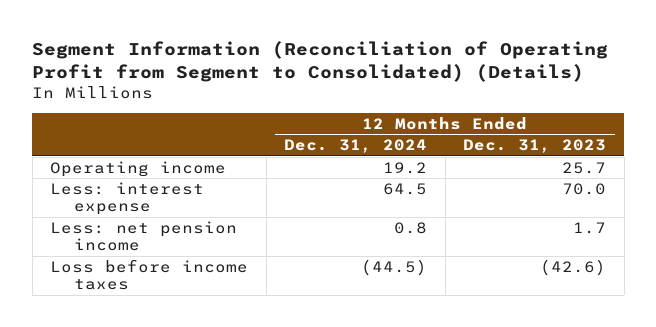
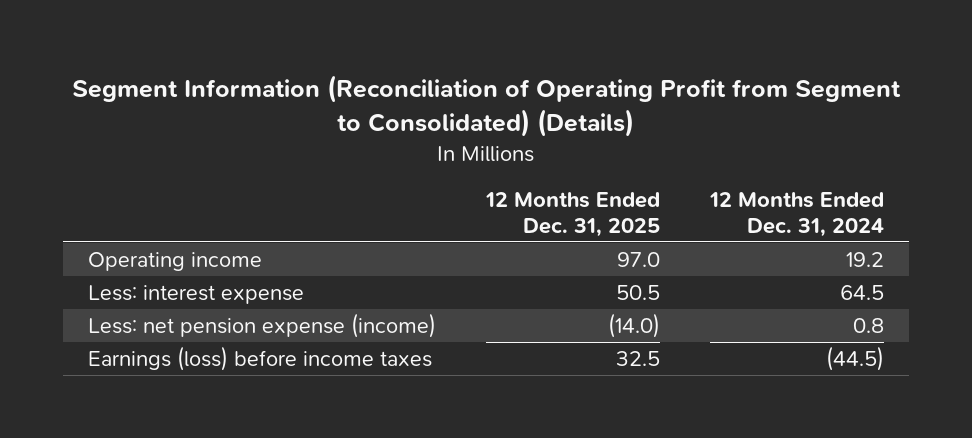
[463,139,607,154] Dec. 31, 2023 -> none
none -> [484,191,660,237] 12 Months Ended Dec. 31, 2025
[50,220,238,252] Less: net pension income -> [87,312,436,338] Less: net pension expense (income)
[50,258,249,291] Loss before income taxes -> [87,345,432,371] Earnings (loss) before income taxes

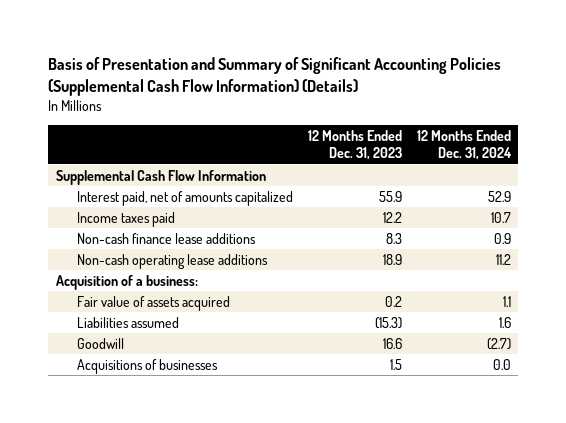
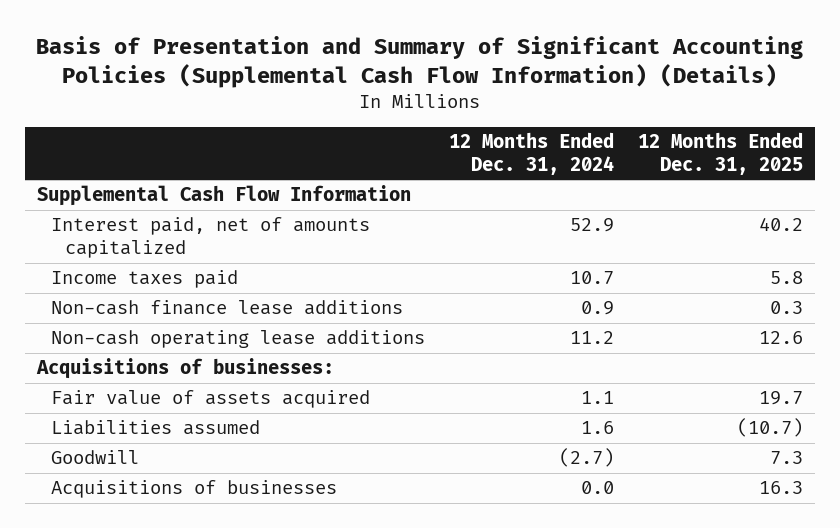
[307,129,402,161] 12 Months Ended Dec. 31, 2023 -> none
none -> [637,132,803,175] 12 Months Ended Dec. 31, 2025
[55,274,198,290] Acquisition of a business: -> [36,358,335,380] Acquisitions of businesses:

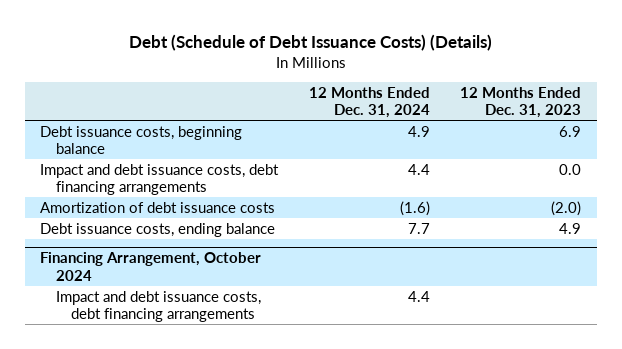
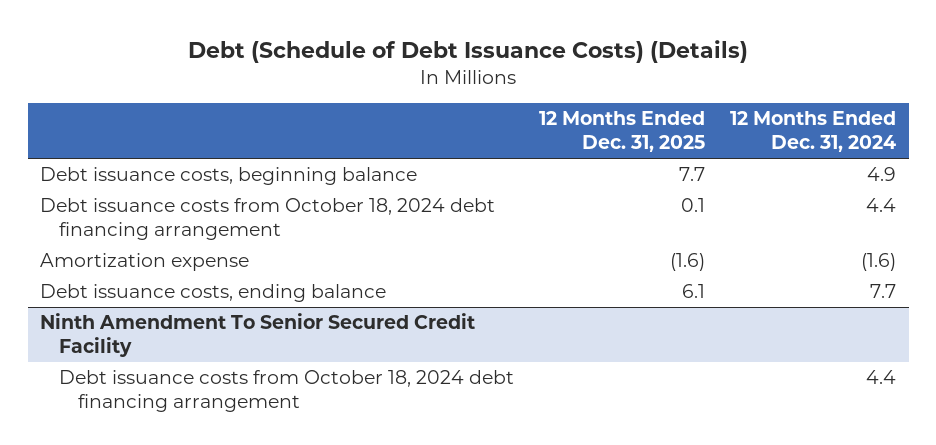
[460,87,582,119] 12 Months Ended Dec. 31, 2023 -> none
none -> [539,111,706,153] 12 Months Ended Dec. 31, 2025
[40,163,280,195] Impact and debt issuance costs, debt financing arrangements -> [40,198,496,241] Debt issuance costs from October 18, 2024 debt financing arrangement
[40,201,276,213] Amortization of debt issuance costs -> [40,253,250,272] Amortization expense
[40,252,262,281] Financing Arrangement, October 2024 -> none
none -> [40,313,476,358] Ninth Amendment To Senior Secured Credit Facility
[55,290,261,322] Impact and debt issuance costs, debt financing arrangements -> [59,370,515,413] Debt issuance costs from October 18, 2024 debt financing arrangement

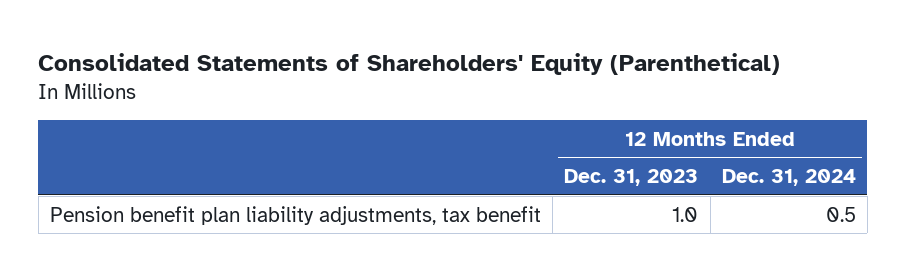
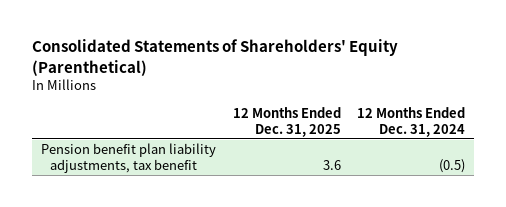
[564,169,699,187] Dec. 31, 2023 -> none
none -> [232,106,341,137] 12 Months Ended Dec. 31, 2025
[825,206,856,222] 0.5 -> [439,159,466,174] (0.5)

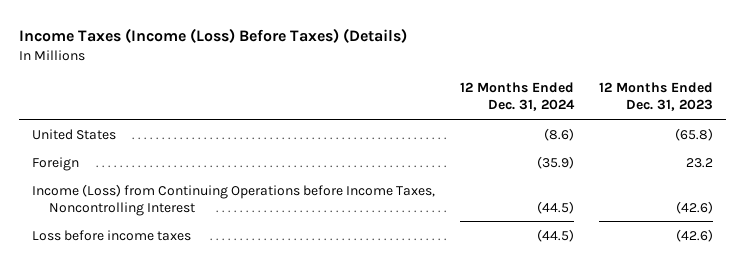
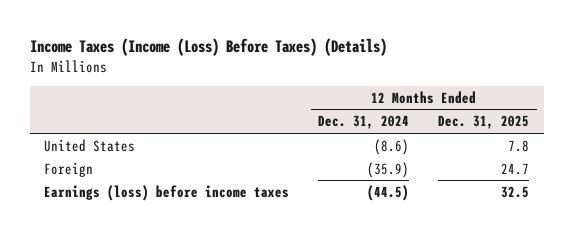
[599,82,714,112] 12 Months Ended Dec. 31, 2023 -> none
none -> [438,115,530,130] Dec. 31, 2025
[31,229,191,241] Loss before income taxes -> none
[31,183,435,216] Income (Loss) from Continuing Operations before Income Taxes, Noncontrolling Interest -> [44,184,290,201] Earnings (loss) before income taxes

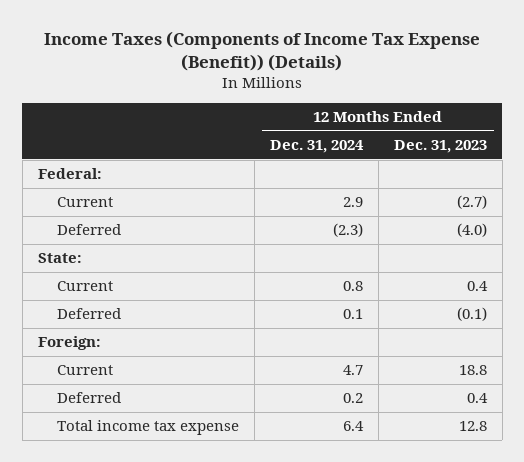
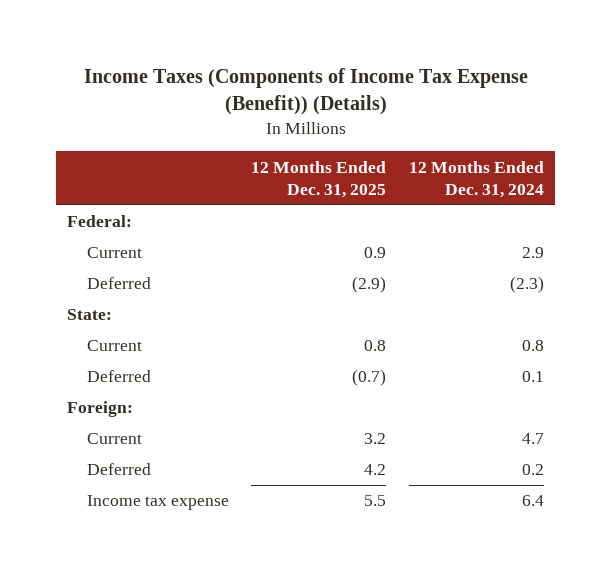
[393,140,487,154] Dec. 31, 2023 -> none
none -> [251,160,387,198] 12 Months Ended Dec. 31, 2025
[56,420,239,436] Total income tax expense -> [86,495,229,511] Income tax expense

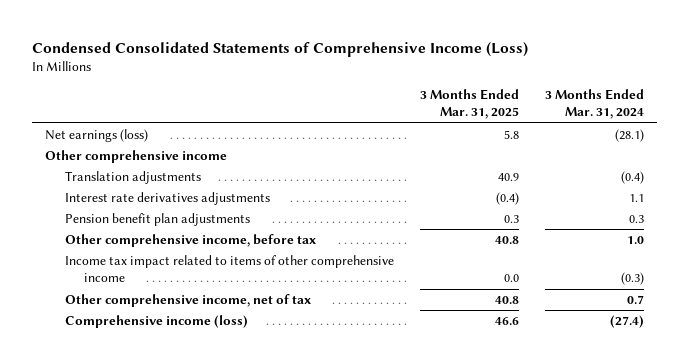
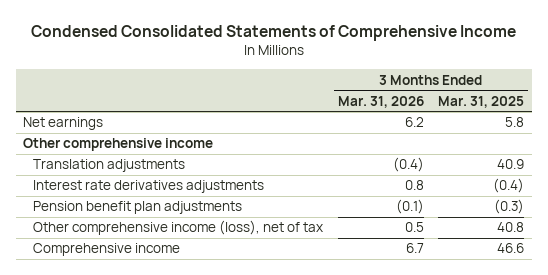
[31,41,528,57] Condensed Consolidated Statements of Comprehensive Income (Loss) -> [30,25,516,42] Condensed Consolidated Statements of Comprehensive Income
[545,89,645,120] 3 Months Ended Mar. 31, 2024 -> none
none -> [337,95,424,108] Mar. 31, 2026
[45,129,149,143] Net earnings (loss) -> [23,117,104,131] Net earnings
[64,234,316,248] Other comprehensive income, before tax -> none
[64,255,394,283] Income tax impact related to items of other comprehensive income -> none
[503,215,519,224] 0.3 -> [494,199,525,215] (0.3)
[64,294,311,308] Other comprehensive income, net of tax -> [33,220,324,236] Other comprehensive income (loss), net of tax
[64,315,248,329] Comprehensive income (loss) -> [33,243,181,257] Comprehensive income

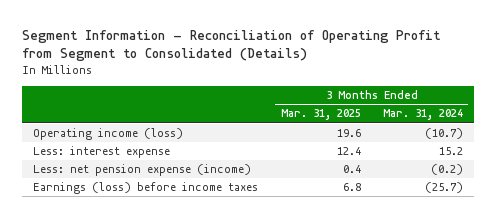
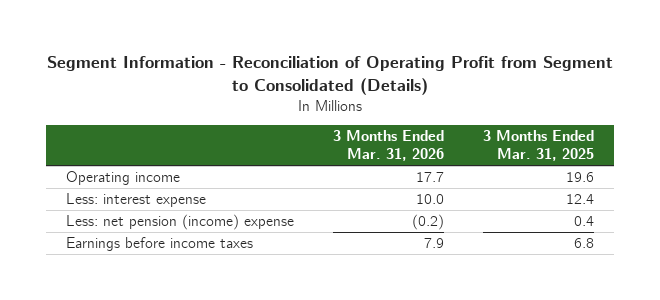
[382,109,463,121] Mar. 31, 2024 -> none
none -> [332,130,444,162] 3 Months Ended Mar. 31, 2026
[33,128,184,141] Operating income (loss) -> [65,171,180,186] Operating income
[33,164,252,177] Less: net pension expense (income) -> [65,214,294,231] Less: net pension (income) expense
[33,182,259,195] Earnings (loss) before income taxes -> [65,237,253,252] Earnings before income taxes

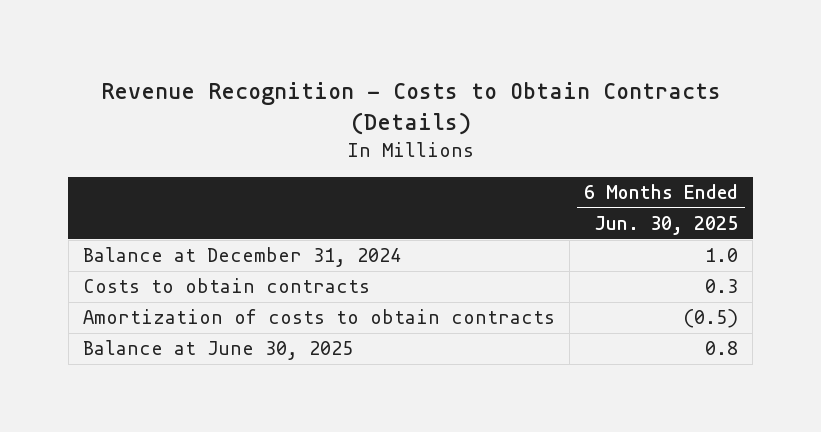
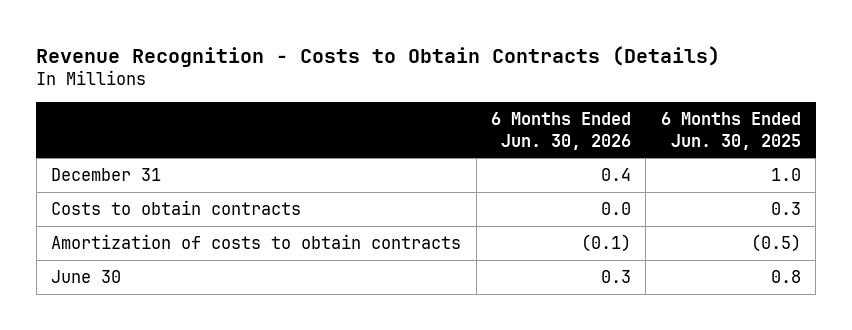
none -> [491,112,632,150] 6 Months Ended Jun. 30, 2026
[82,247,401,268] Balance at December 31, 2024 -> [51,168,162,182] December 31
[82,340,353,361] Balance at June 30, 2025 -> [51,270,122,284] June 30

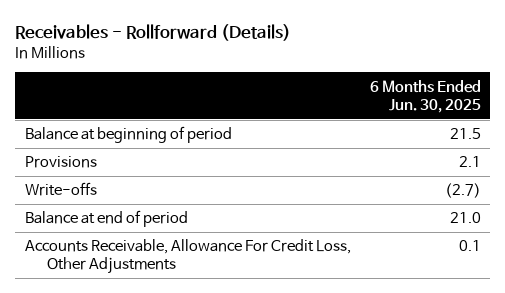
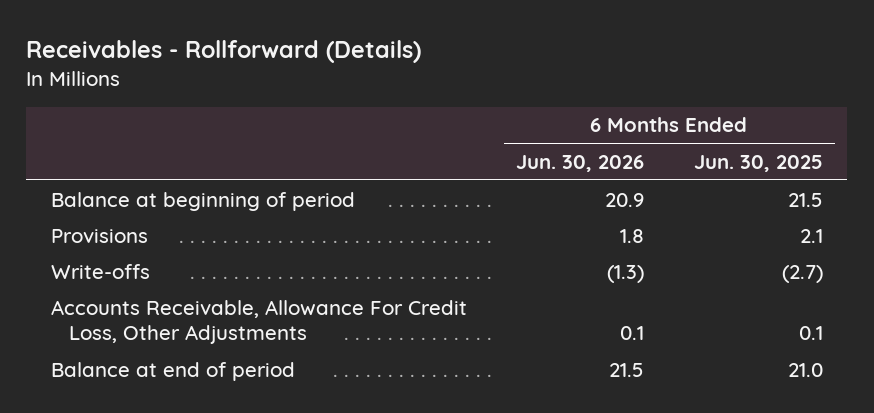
none -> [516,154,645,172] Jun. 30, 2026
[24,210,188,228] Balance at end of period -> [51,361,296,381] Balance at end of period

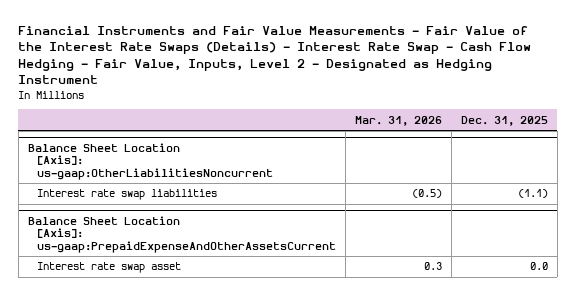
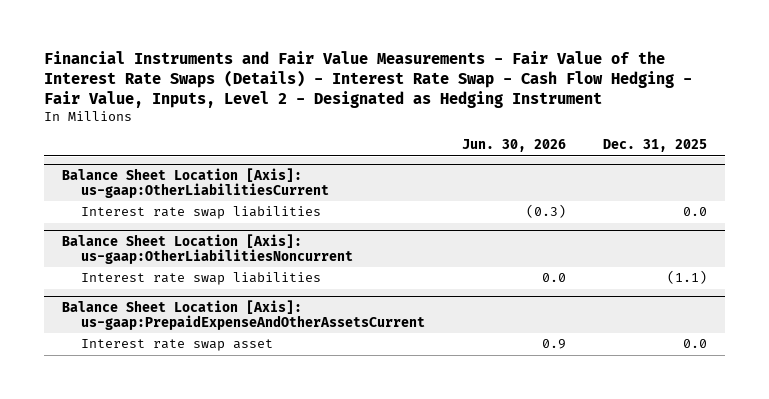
[354,115,442,126] Mar. 31, 2026 -> none
none -> [462,139,567,153] Jun. 30, 2026
none -> [62,167,330,198] Balance Sheet Location [Axis]: us-gaap:OtherLiabilitiesCurrent
none -> [81,206,322,220] Interest rate swap liabilities

